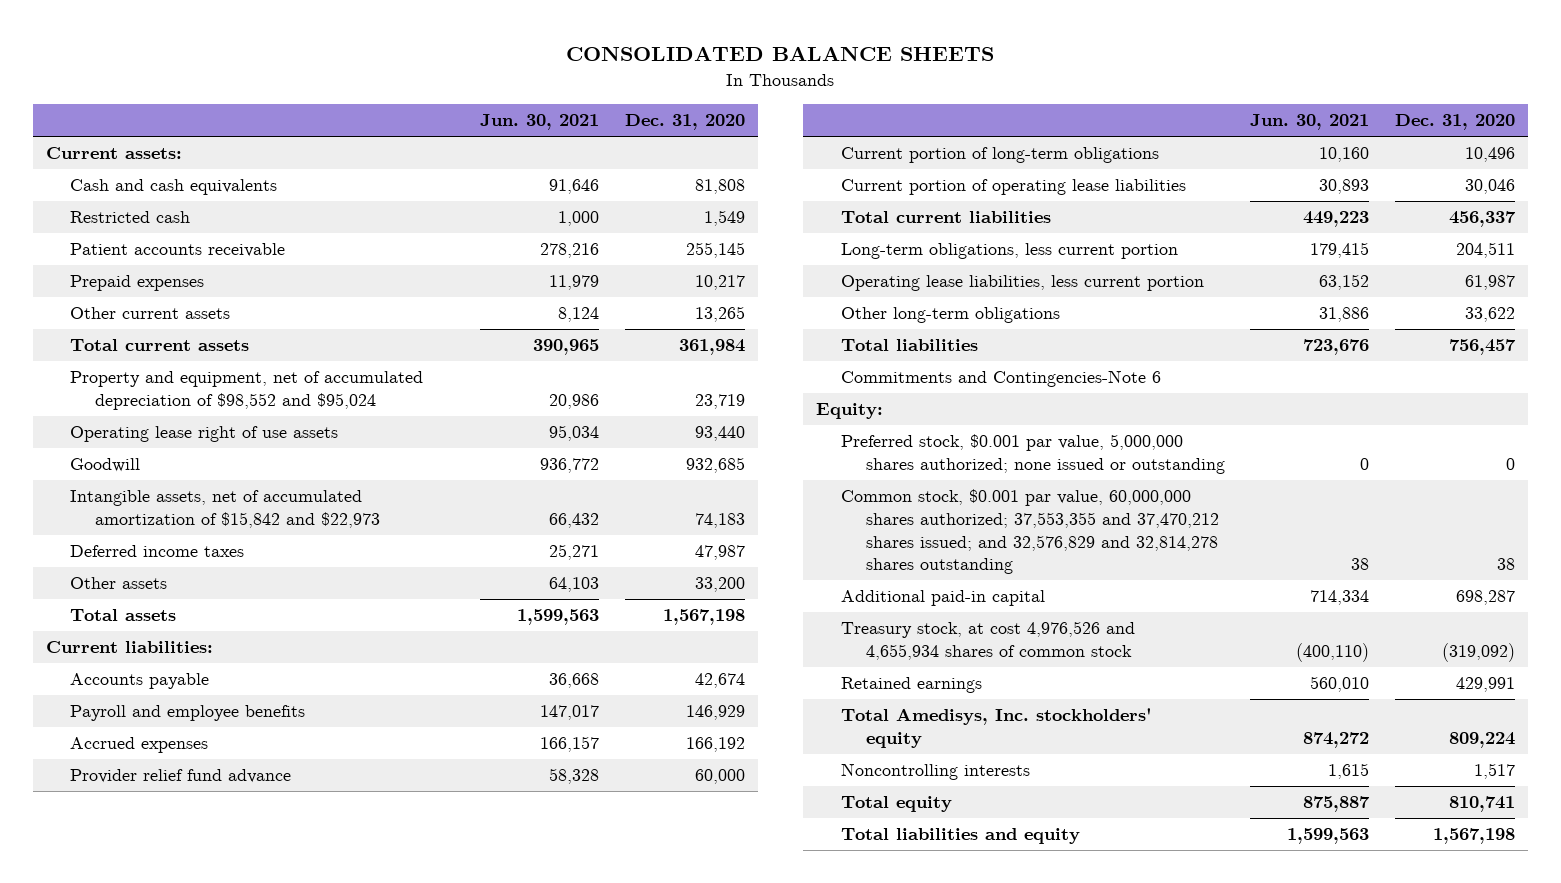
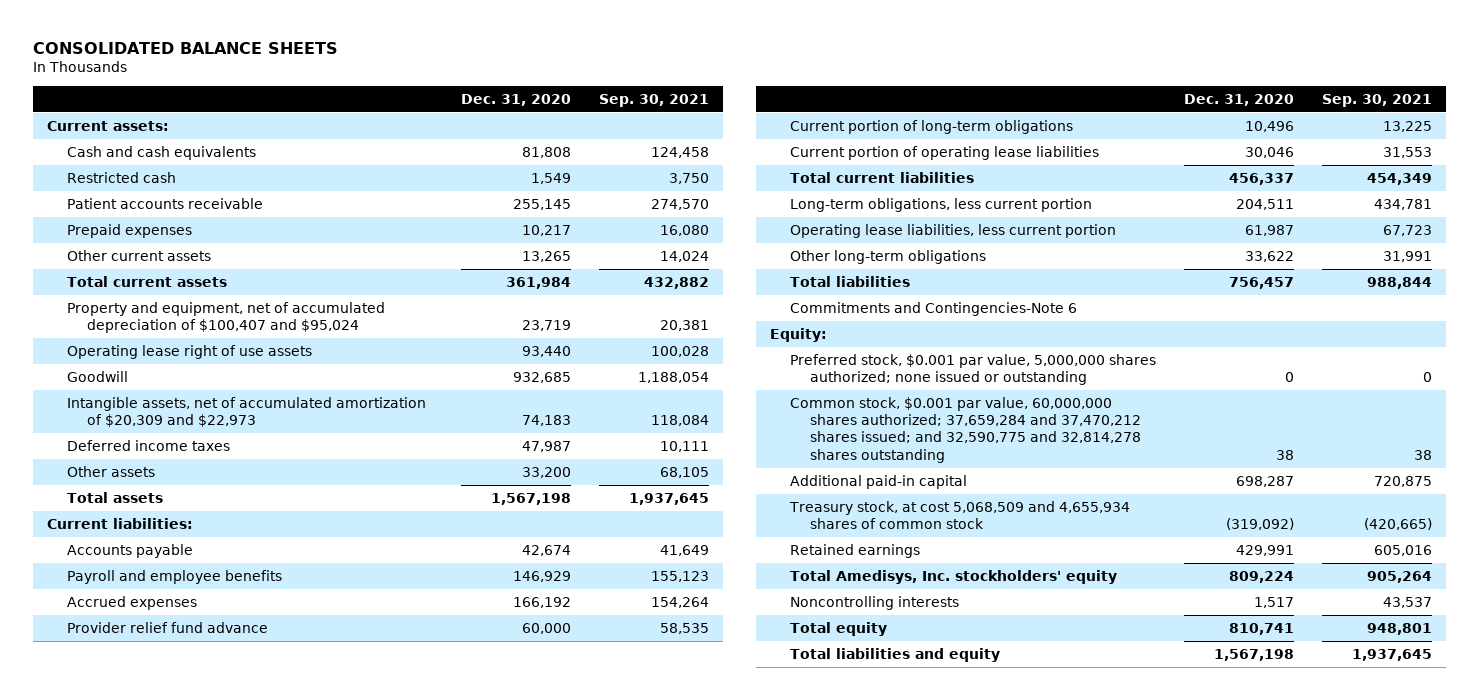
[479,114,599,131] Jun. 30, 2021 -> none
none -> [598,93,709,107] Sep. 30, 2021
[70,371,424,411] Property and equipment, net of accumulated depreciation of $98,552 and $95,024 -> [67,301,386,334] Property and equipment, net of accumulated depreciation of $100,407 and $95,024
[70,490,381,529] Intangible assets, net of accumulated amortization of $15,842 and $22,973 -> [67,396,427,428] Intangible assets, net of accumulated amortization of $20,309 and $22,973
[840,489,1219,575] Common stock, $0.001 par value, 60,000,000 shares authorized; 37,553,355 and 37,470,212 shares issued; and 32,576,829 and 32,814,278 shares outstanding -> [790,396,1141,463] Common stock, $0.001 par value, 60,000,000 shares authorized; 37,659,284 and 37,470,212 shares issued; and 32,590,775 and 32,814,278 shares outstanding
[840,621,1135,661] Treasury stock, at cost 4,976,526 and 4,655,934 shares of common stock -> [789,500,1131,530] Treasury stock, at cost 5,068,509 and 4,655,934 shares of common stock

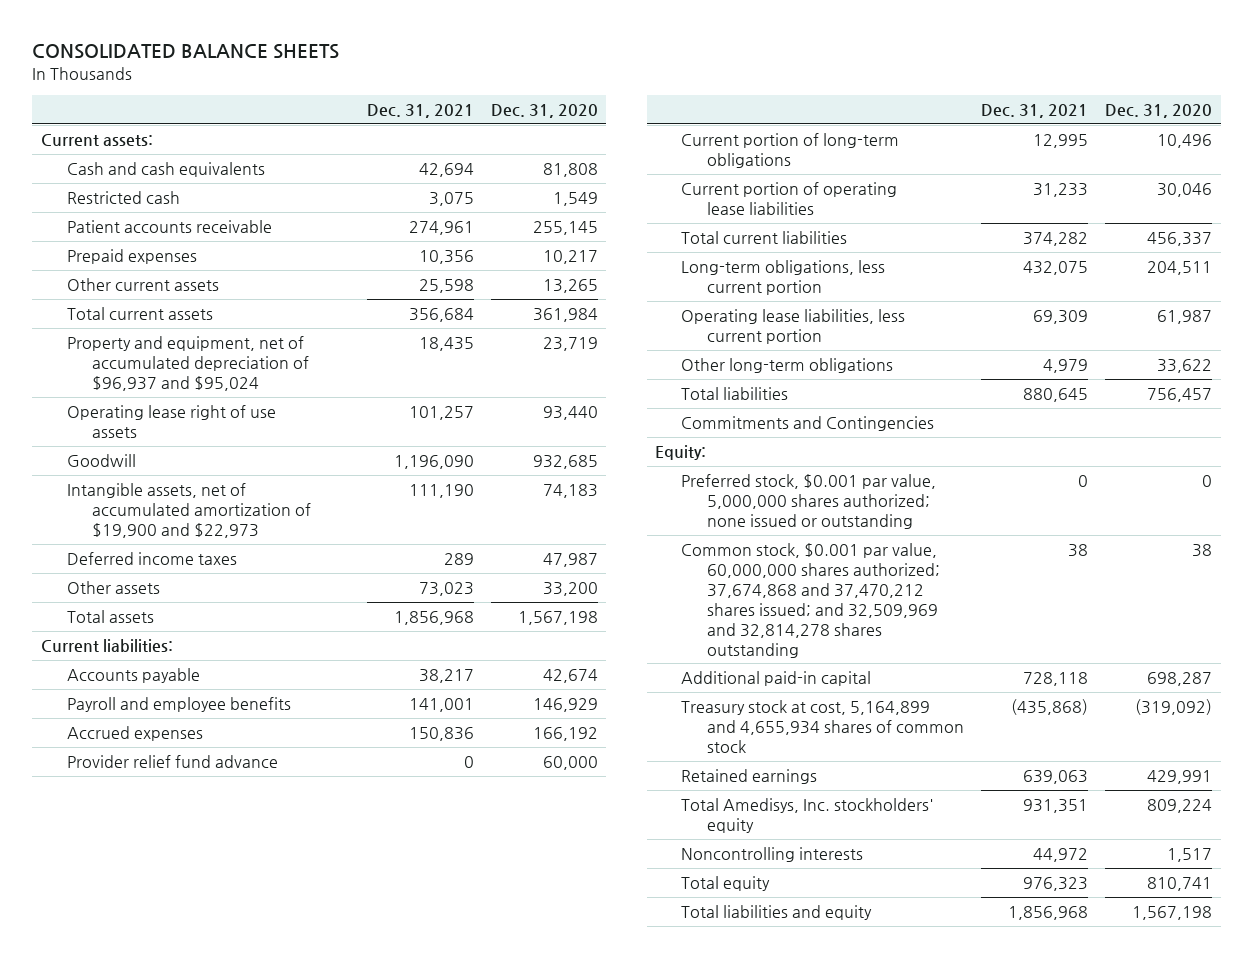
[598,93,709,107] Sep. 30, 2021 -> none
none -> [366,104,474,119] Dec. 31, 2021
[67,301,386,334] Property and equipment, net of accumulated depreciation of $100,407 and $95,024 -> [66,335,310,391] Property and equipment, net of accumulated depreciation of $96,937 and $95,024
[67,396,427,428] Intangible assets, net of accumulated amortization of $20,309 and $22,973 -> [66,482,312,538] Intangible assets, net of accumulated amortization of $19,900 and $22,973
[790,301,1078,316] Commitments and Contingencies-Note 6 -> [681,415,935,431] Commitments and Contingencies
[790,396,1141,463] Common stock, $0.001 par value, 60,000,000 shares authorized; 37,659,284 and 37,470,212 shares issued; and 32,590,775 and 32,814,278 shares outstanding -> [681,542,940,658] Common stock, $0.001 par value, 60,000,000 shares authorized; 37,674,868 and 37,470,212 shares issued; and 32,509,969 and 32,814,278 shares outstanding
[789,500,1131,530] Treasury stock, at cost 5,068,509 and 4,655,934 shares of common stock -> [681,699,964,753] Treasury stock at cost, 5,164,899 and 4,655,934 shares of common stock

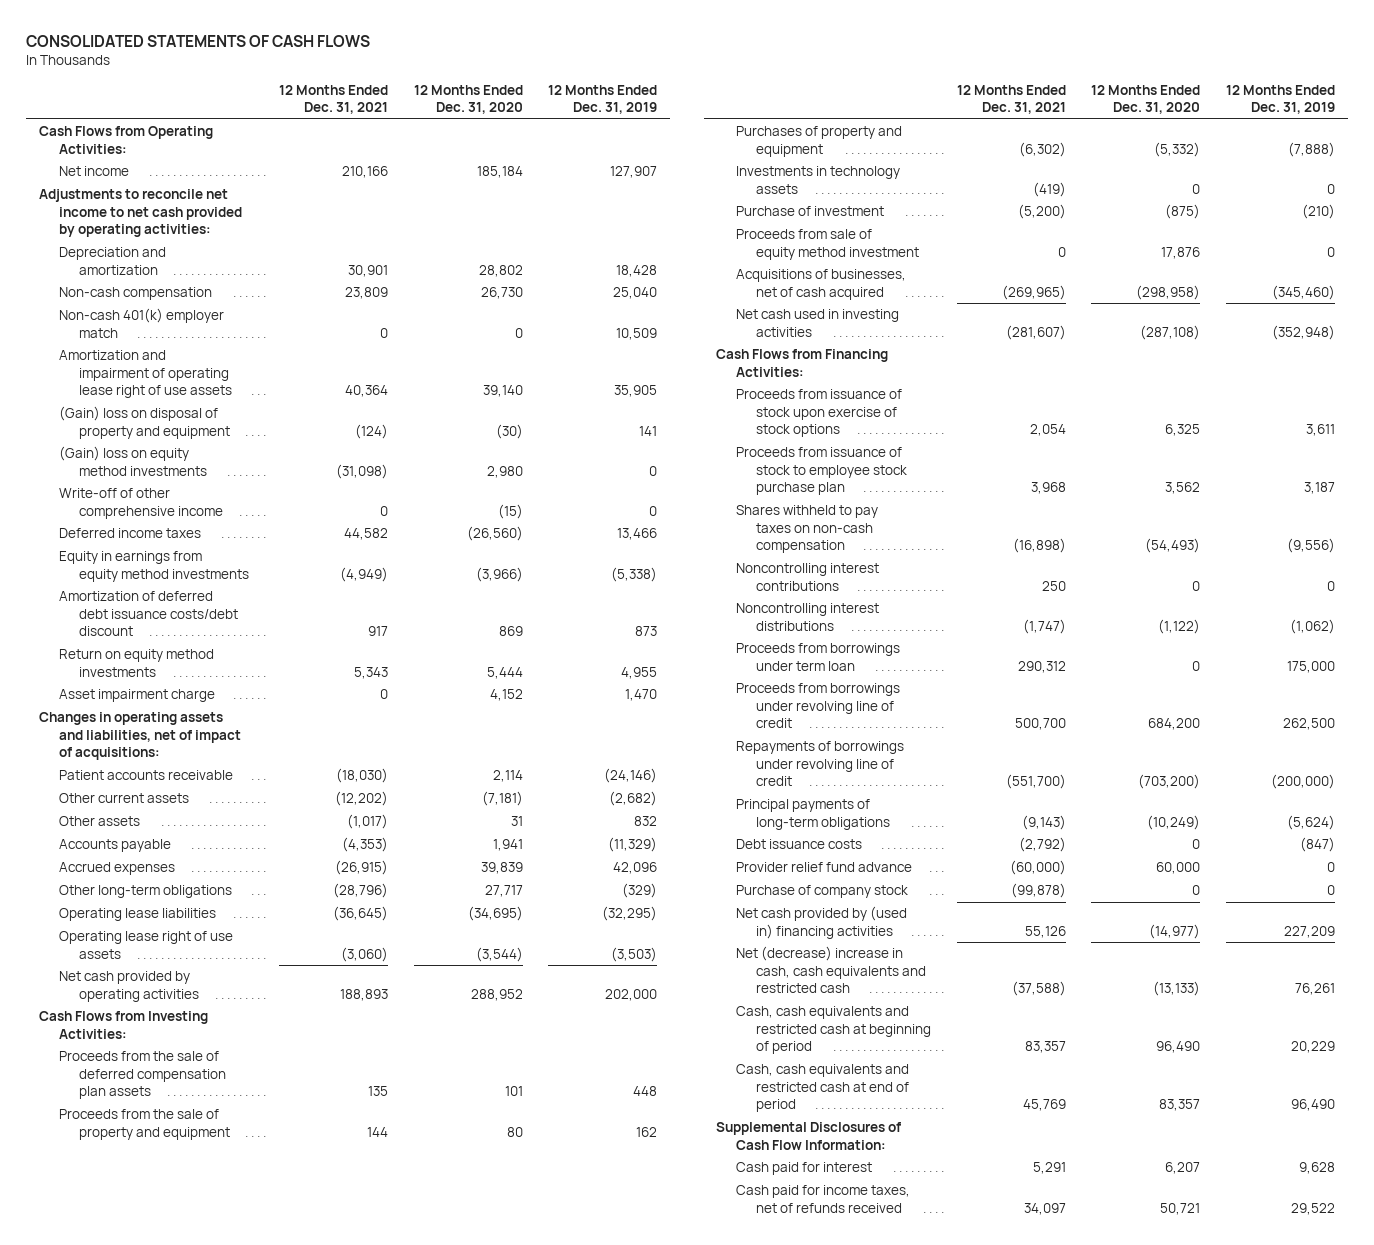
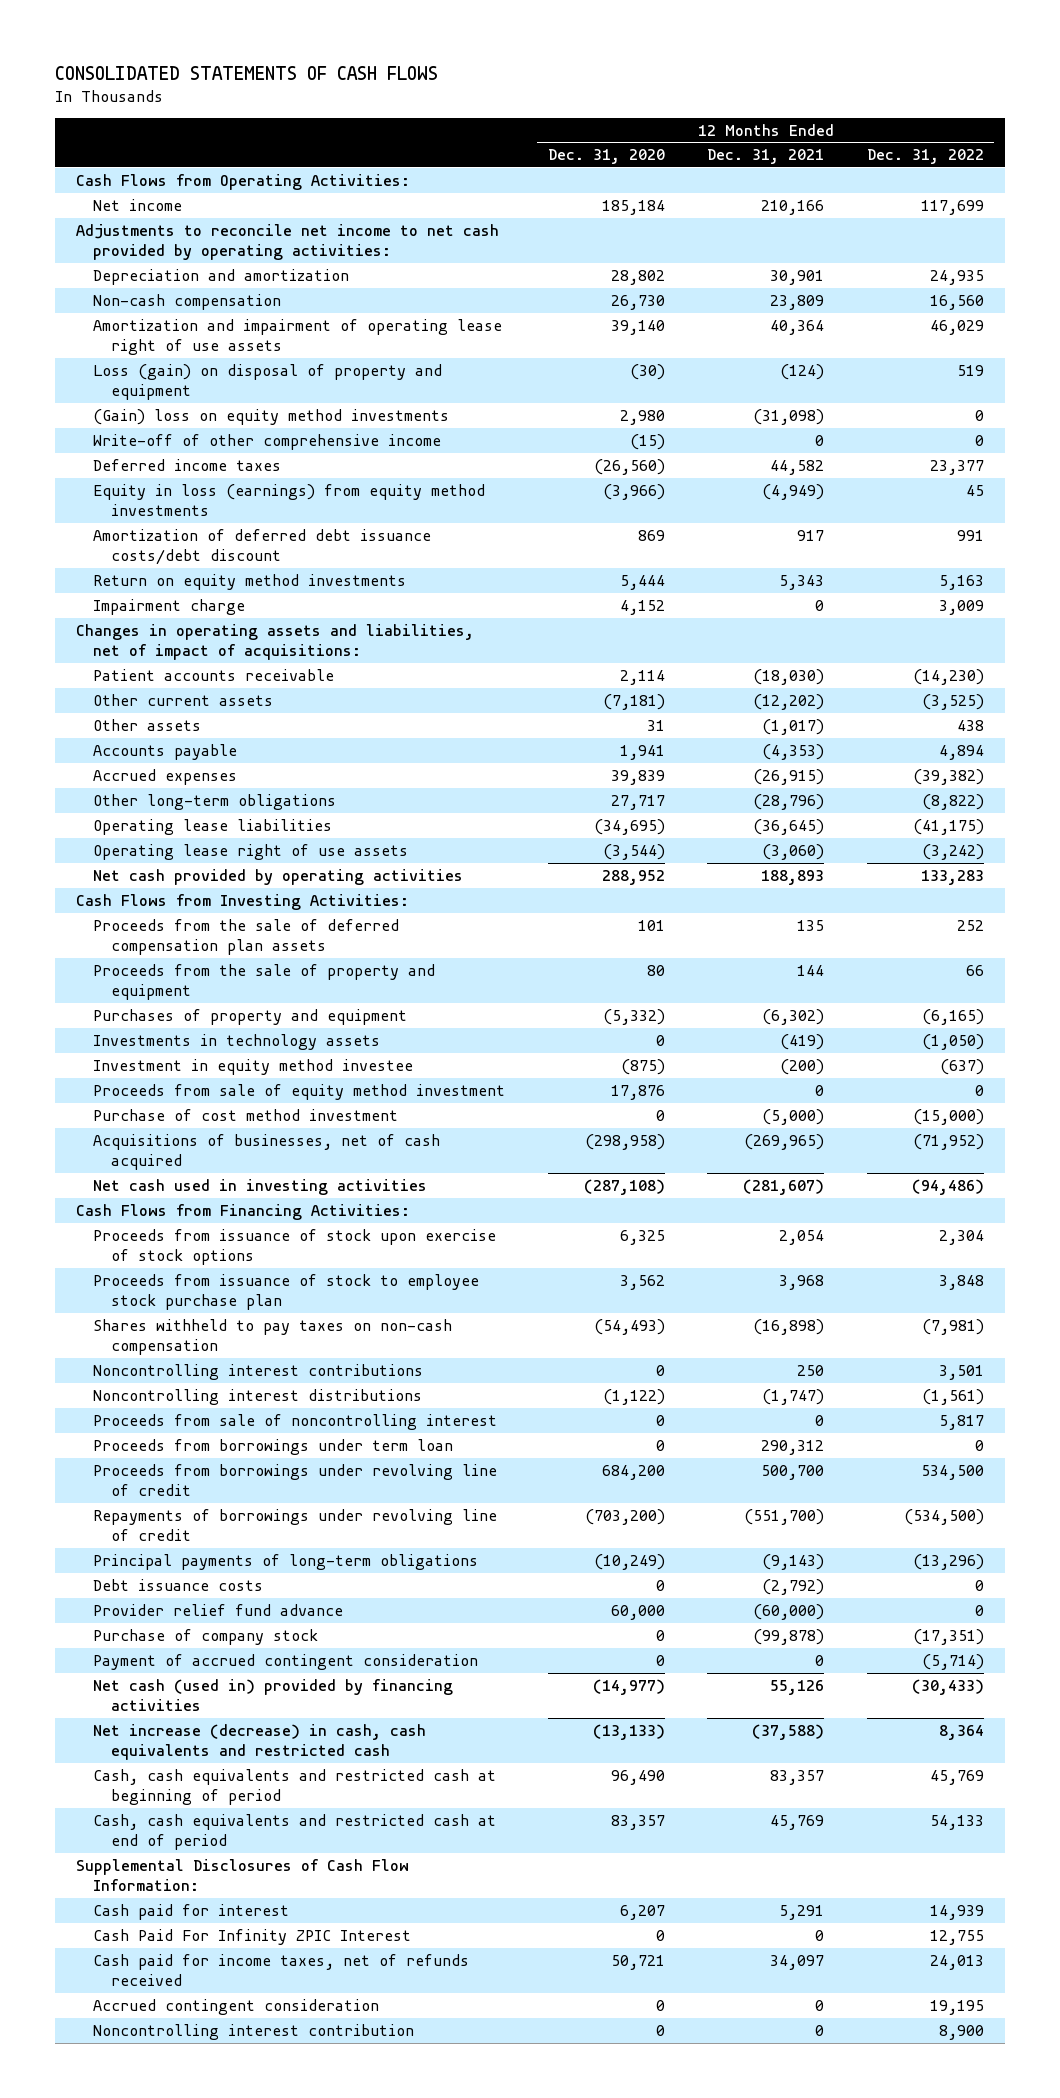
[548,84,658,115] 12 Months Ended Dec. 31, 2019 -> none
none -> [866,149,984,165] Dec. 31, 2022
[58,308,224,338] Non-cash 401(k) employer match -> none
[58,406,230,439] (Gain) loss on disposal of property and equipment -> [93,363,443,401] Loss (gain) on disposal of property and equipment
[58,551,249,582] Equity in earnings from equity method investments -> [93,483,486,517] Equity in loss (earnings) from equity method investments
[58,689,215,703] Asset impairment charge -> [93,598,246,615] Impairment charge
[736,206,885,217] Purchase of investment -> none
none -> [93,1058,414,1075] Investment in equity method investee
none -> [93,1108,399,1121] Purchase of cost method investment
none -> [93,1413,498,1430] Proceeds from sale of noncontrolling interest
none -> [93,1653,479,1670] Payment of accrued contingent consideration
[736,906,908,939] Net cash provided by (used in) financing activities -> [93,1678,454,1712] Net cash (used in) provided by financing activities
[736,946,926,994] Net (decrease) increase in cash, cash equivalents and restricted cash -> [93,1723,427,1761] Net increase (decrease) in cash, cash equivalents and restricted cash
none -> [93,1928,412,1945] Cash Paid For Infinity ZPIC Interest
none -> [93,1998,380,2015] Accrued contingent consideration
none -> [93,2023,415,2040] Noncontrolling interest contribution

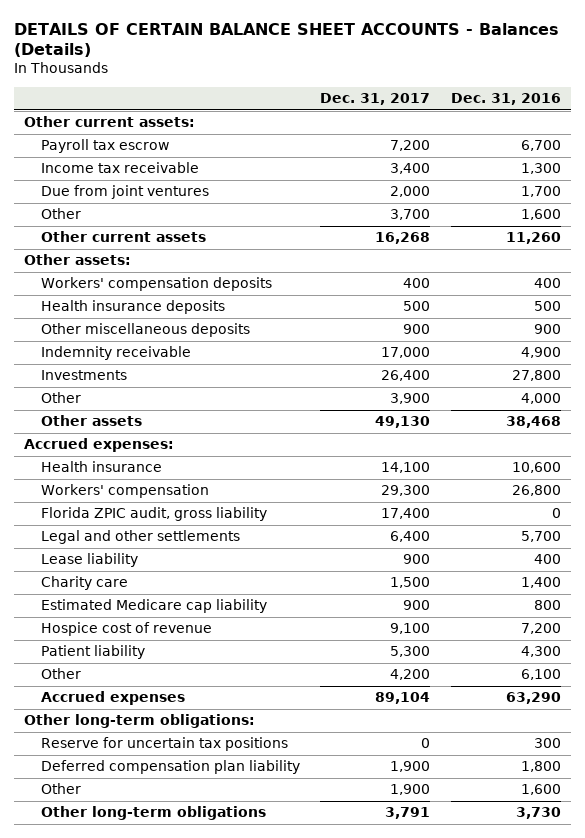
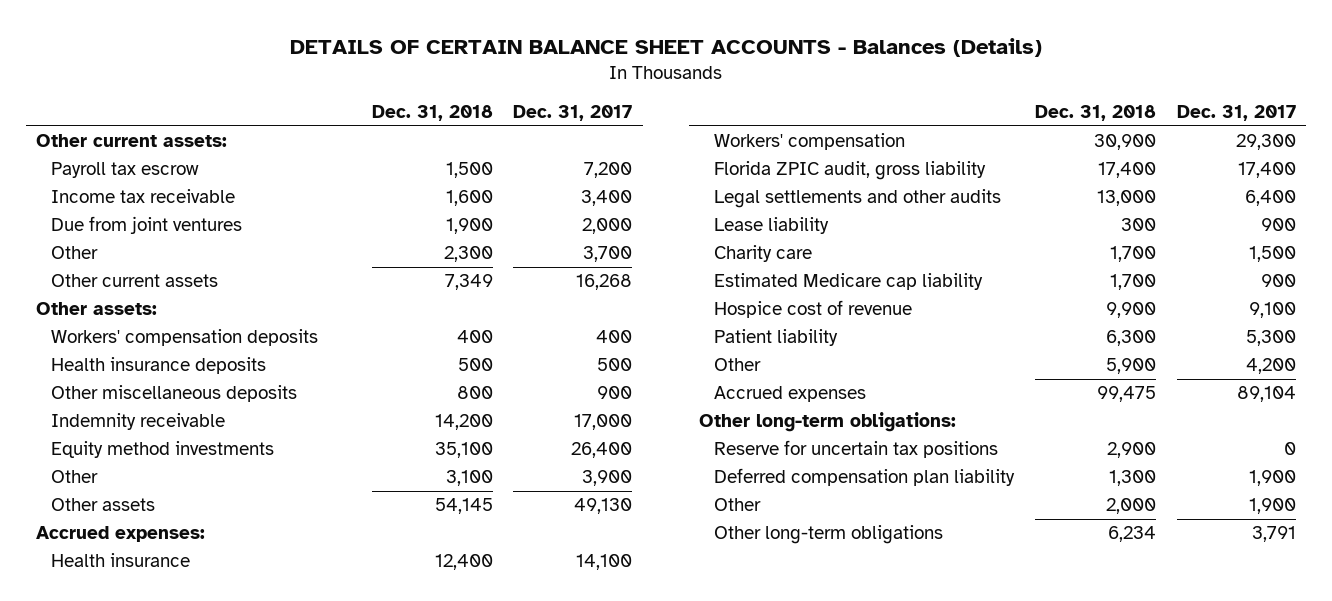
[450,93,561,106] Dec. 31, 2016 -> none
none -> [371,105,493,122] Dec. 31, 2018
[40,370,127,381] Investments -> [50,441,274,459] Equity method investments
[40,530,240,545] Legal and other settlements -> [714,189,1002,209] Legal settlements and other audits

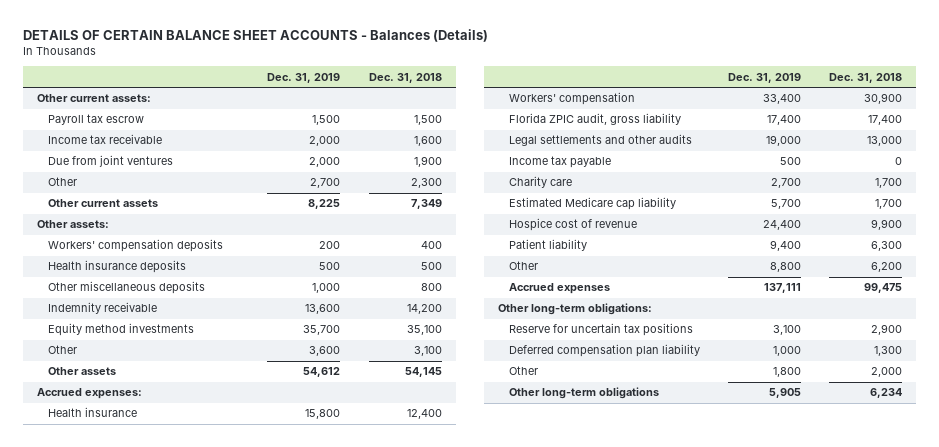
[513,105,633,122] Dec. 31, 2017 -> none
none -> [267,72,341,83] Dec. 31, 2019
[714,217,830,235] Lease liability -> none
none -> [508,156,611,169] Income tax payable
[1105,358,1156,375] 5,900 -> [871,262,903,273] 6,200

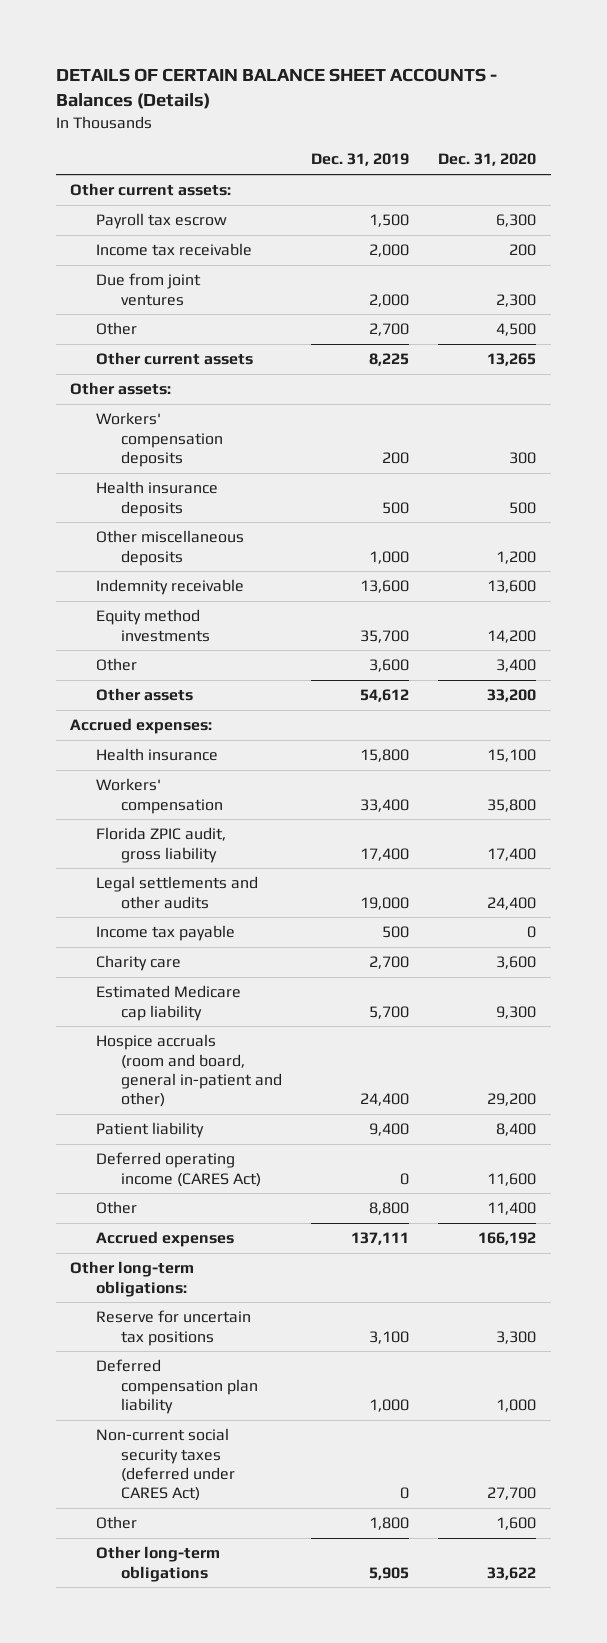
[368,72,442,83] Dec. 31, 2018 -> none
none -> [438,153,537,167] Dec. 31, 2020
[508,218,637,232] Hospice cost of revenue -> [95,1034,282,1108] Hospice accruals (room and board, general in-patient and other)
none -> [95,1152,261,1187] Deferred operating income (CARES Act)
none -> [95,1428,235,1502] Non-current social security taxes (deferred under CARES Act)

